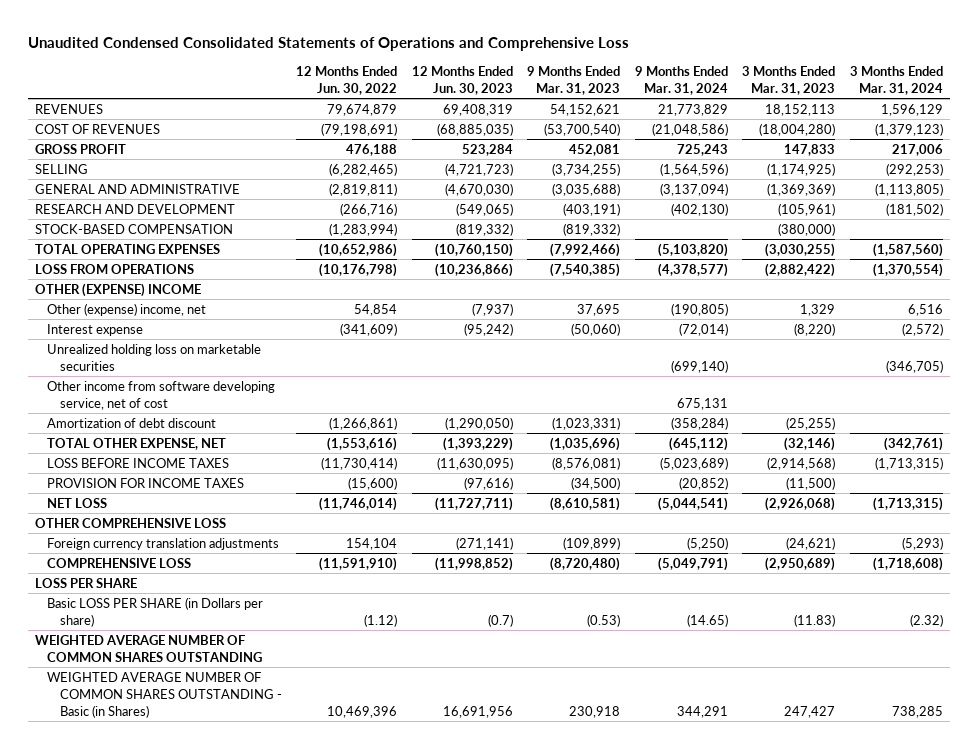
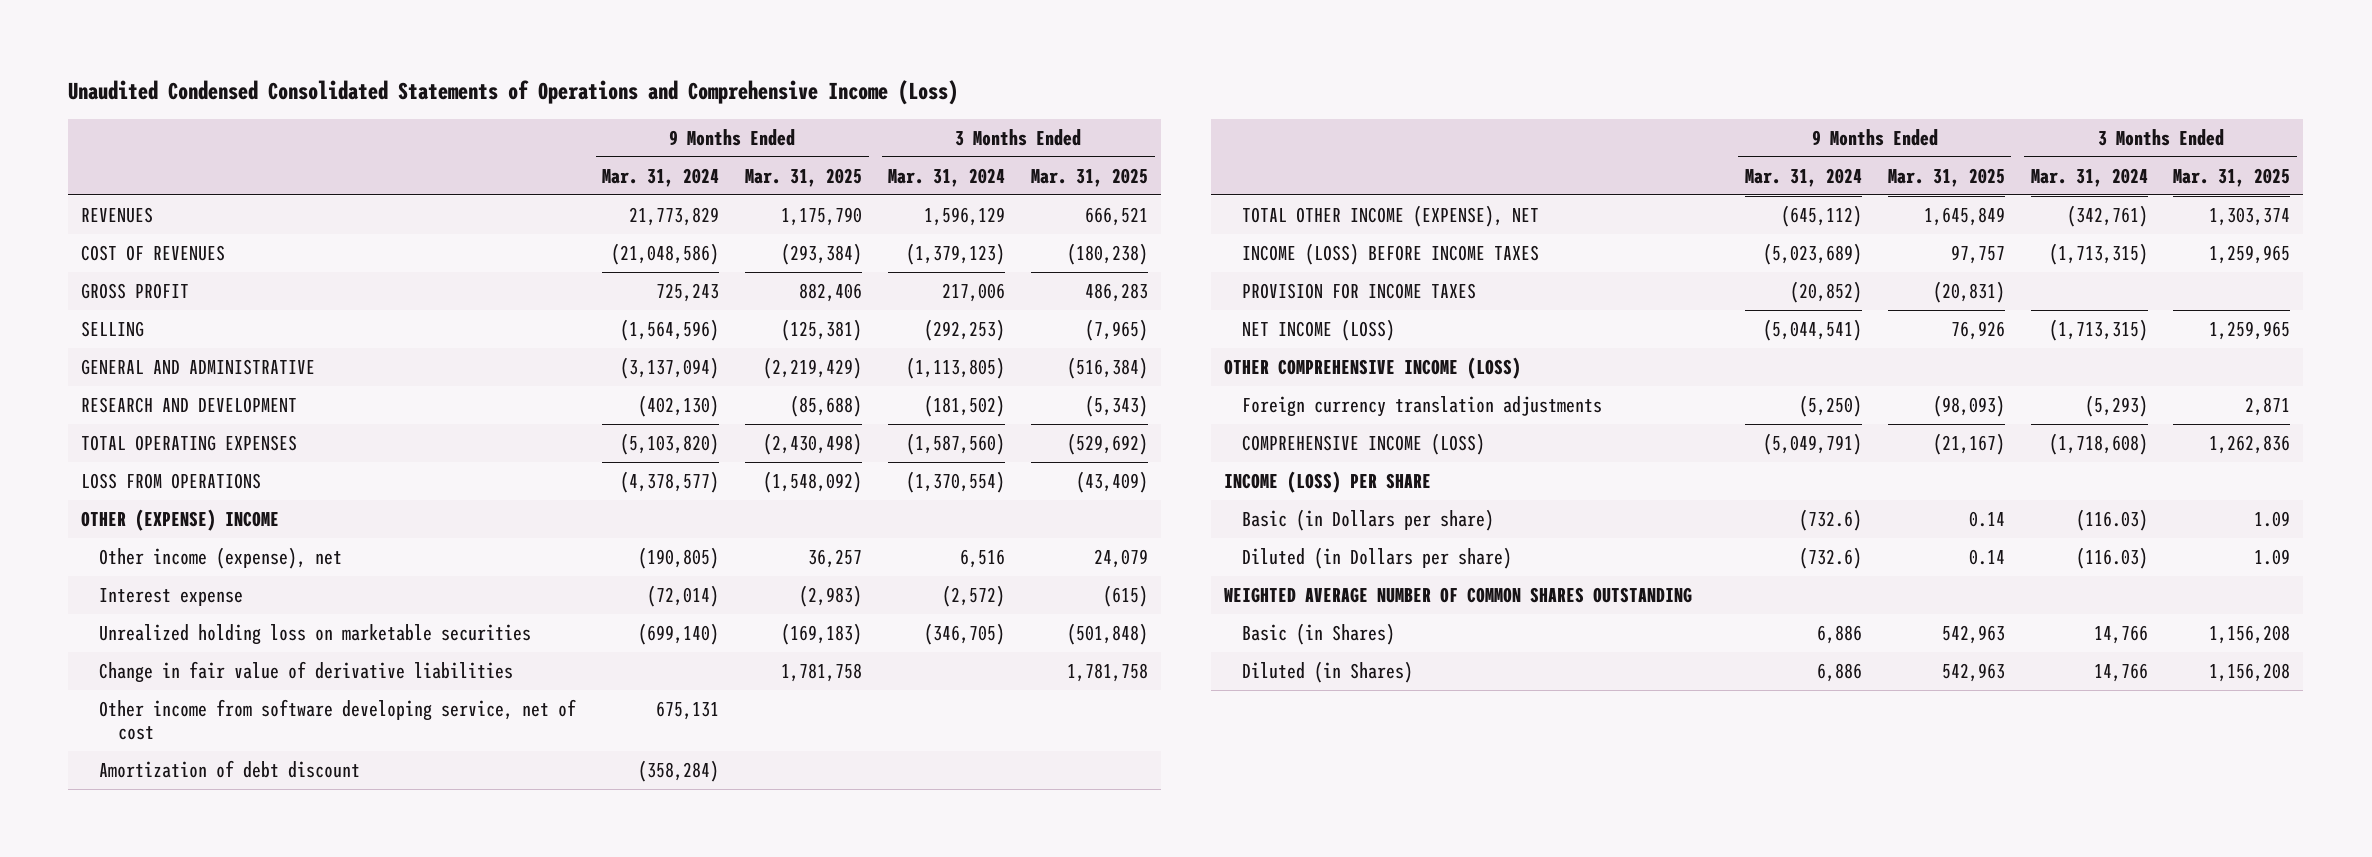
[27,36,629,51] Unaudited Condensed Consolidated Statements of Operations and Comprehensive Loss -> [68,80,959,106] Unaudited Condensed Consolidated Statements of Operations and Comprehensive Income (Loss)
[296,65,398,95] 12 Months Ended Jun. 30, 2022 -> none
[411,65,513,95] 12 Months Ended Jun. 30, 2023 -> none
[527,65,621,95] 9 Months Ended Mar. 31, 2023 -> none
[742,65,836,95] 3 Months Ended Mar. 31, 2023 -> none
none -> [745,167,863,187] Mar. 31, 2025
none -> [1031,167,1149,187] Mar. 31, 2025
[34,223,233,234] STOCK-BASED COMPENSATION -> none
[47,302,207,316] Other (expense) income, net -> [99,546,343,569] Other income (expense), net
none -> [99,660,514,683] Change in fair value of derivative liabilities
[47,437,227,450] TOTAL OTHER EXPENSE, NET -> [1241,204,1539,227] TOTAL OTHER INCOME (EXPENSE), NET
[47,457,230,468] LOSS BEFORE INCOME TAXES -> [1241,242,1539,265] INCOME (LOSS) BEFORE INCOME TAXES
[47,497,108,508] NET LOSS -> [1241,318,1395,341] NET INCOME (LOSS)
[34,517,226,528] OTHER COMPREHENSIVE LOSS -> [1223,356,1521,379] OTHER COMPREHENSIVE INCOME (LOSS)
[47,557,192,568] COMPREHENSIVE LOSS -> [1241,432,1485,455] COMPREHENSIVE INCOME (LOSS)
[34,577,137,588] LOSS PER SHARE -> [1223,470,1431,493] INCOME (LOSS) PER SHARE
[47,596,264,627] Basic LOSS PER SHARE (in Dollars per share) -> [1241,508,1494,531] Basic (in Dollars per share)
[686,613,728,627] (14.65) -> [1798,508,1862,531] (732.6)
[910,613,944,627] (2.32) -> [2075,508,2148,531] (116.03)
none -> [1241,546,1512,569] Diluted (in Dollars per share)
[47,671,282,718] WEIGHTED AVERAGE NUMBER OF COMMON SHARES OUTSTANDING - Basic (in Shares) -> [1241,622,1395,645] Basic (in Shares)
[676,705,728,718] 344,291 -> [1816,624,1862,644] 6,886
[892,705,944,718] 738,285 -> [2093,624,2148,644] 14,766
none -> [1241,660,1413,683] Diluted (in Shares)

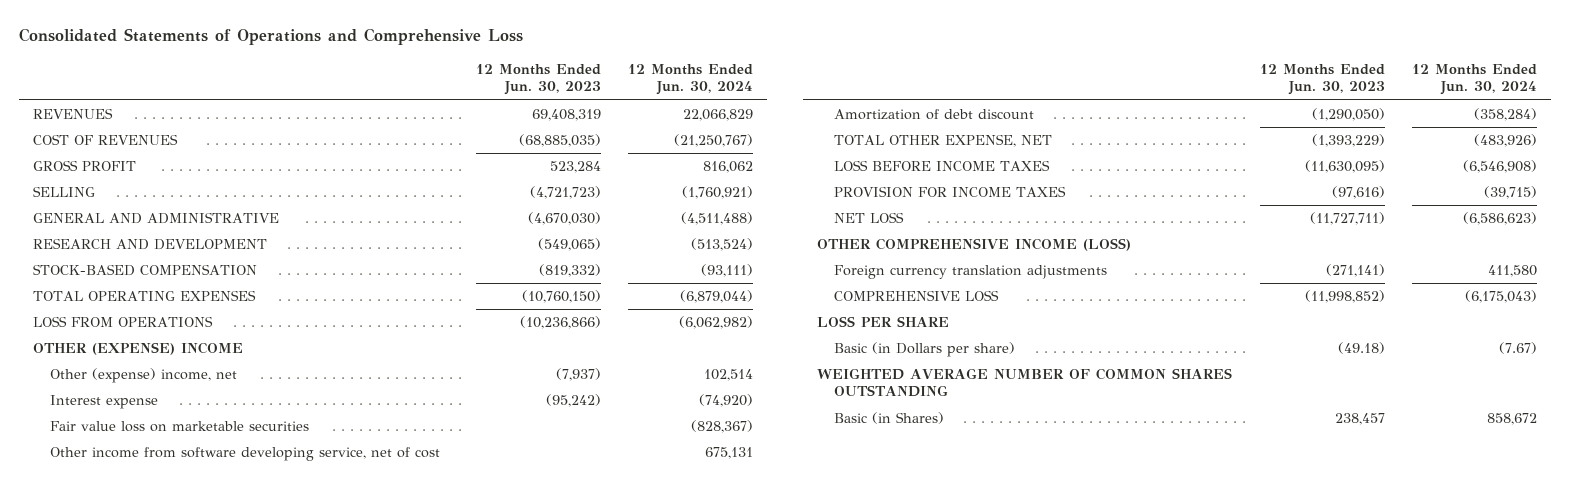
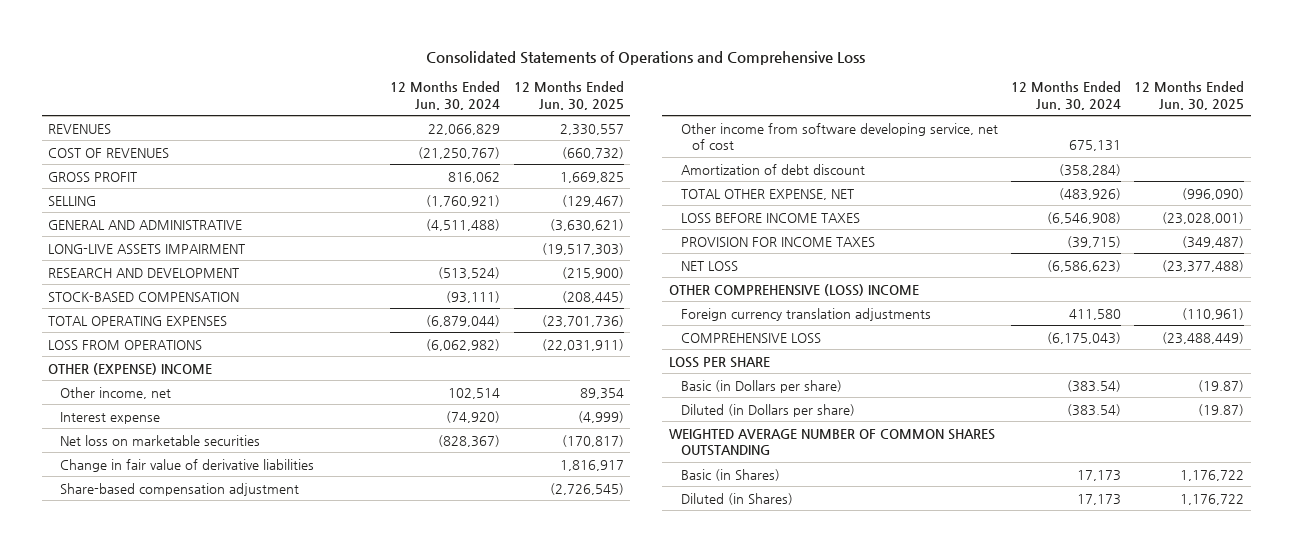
[475,64,601,96] 12 Months Ended Jun. 30, 2023 -> none
none -> [513,81,624,110] 12 Months Ended Jun. 30, 2025
none -> [48,243,246,254] LONG-LIVE ASSETS IMPAIRMENT
[49,368,237,384] Other (expense) income, net -> [59,386,171,399] Other income, net
[49,421,309,433] Fair value loss on marketable securities -> [59,434,260,446] Net loss on marketable securities
none -> [59,458,314,472] Change in fair value of derivative liabilities
none -> [59,482,299,496] Share-based compensation adjustment
[816,238,1131,252] OTHER COMPREHENSIVE INCOME (LOSS) -> [669,283,920,296] OTHER COMPREHENSIVE (LOSS) INCOME
[1499,342,1538,355] (7.67) -> [1067,379,1122,392] (383.54)
none -> [680,403,855,417] Diluted (in Dollars per share)
[1487,413,1538,426] 858,672 -> [1077,469,1122,481] 17,173
none -> [680,492,793,505] Diluted (in Shares)

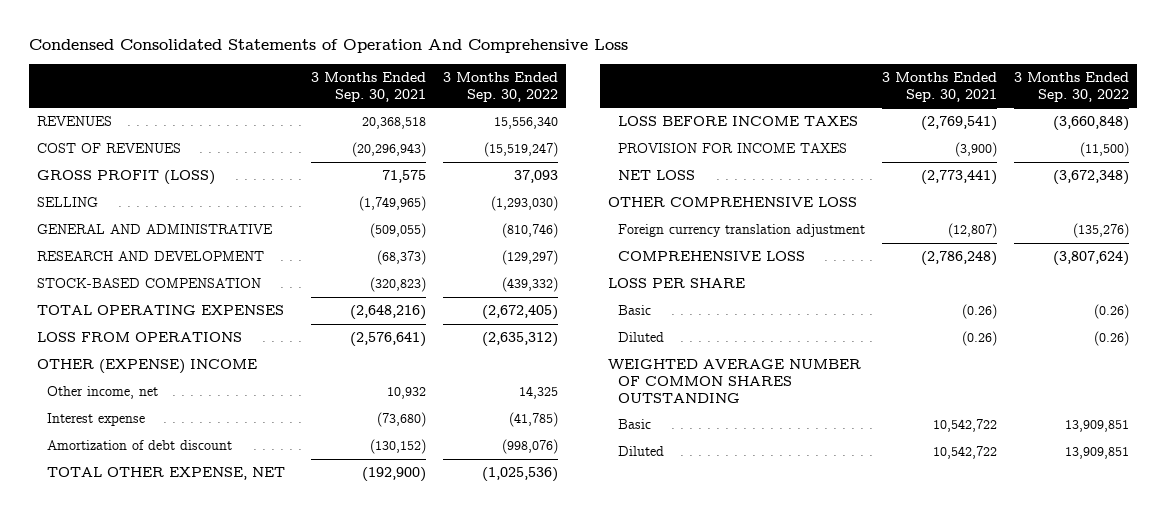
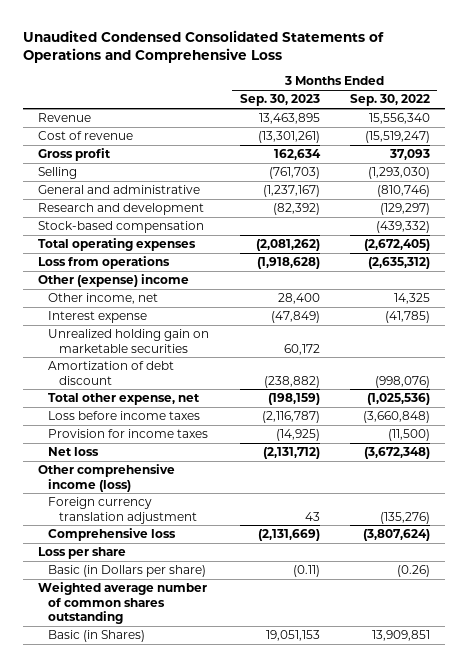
[29,39,629,54] Condensed Consolidated Statements of Operation And Comprehensive Loss -> [23,29,385,64] Unaudited Condensed Consolidated Statements of Operations and Comprehensive Loss
[310,71,426,102] 3 Months Ended Sep. 30, 2021 -> none
none -> [239,94,320,107] Sep. 30, 2023
[37,116,113,127] REVENUES -> [38,113,92,123] Revenue
[37,143,182,154] COST OF REVENUES -> [38,131,134,141] Cost of revenue
[37,170,216,186] GROSS PROFIT (LOSS) -> [38,148,112,162] Gross profit
[37,197,99,208] SELLING -> [38,167,78,180] Selling
[37,224,274,235] GENERAL AND ADMINISTRATIVE -> [38,185,201,195] General and administrative
[37,251,265,262] RESEARCH AND DEVELOPMENT -> [38,203,205,216] Research and development
[37,278,262,289] STOCK-BASED COMPENSATION -> [38,221,205,234] Stock-based compensation
[37,305,285,316] TOTAL OPERATING EXPENSES -> [38,238,197,252] Total operating expenses
[37,332,243,343] LOSS FROM OPERATIONS -> [38,256,171,270] Loss from operations
[37,359,258,375] OTHER (EXPENSE) INCOME -> [38,274,190,288] Other (expense) income
none -> [48,329,210,353] Unrealized holding gain on marketable securities
[47,467,286,481] TOTAL OTHER EXPENSE, NET -> [48,393,201,406] Total other expense, net
[618,116,859,127] LOSS BEFORE INCOME TAXES -> [48,411,201,421] Loss before income taxes
[618,143,848,154] PROVISION FOR INCOME TAXES -> [48,429,209,439] Provision for income taxes
[618,170,696,181] NET LOSS -> [48,447,100,457] Net loss
[608,197,858,208] OTHER COMPREHENSIVE LOSS -> [38,464,176,492] Other comprehensive income (loss)
[618,332,665,343] Diluted -> none
[618,446,665,457] Diluted -> none
[618,251,806,262] COMPREHENSIVE LOSS -> [48,528,177,542] Comprehensive loss
[608,278,746,289] LOSS PER SHARE -> [38,547,127,560] Loss per share
[618,305,652,316] Basic -> [48,565,207,578] Basic (in Dollars per share)
[608,359,862,403] WEIGHTED AVERAGE NUMBER OF COMMON SHARES OUTSTANDING -> [38,582,208,624] Weighted average number of common shares outstanding
[618,419,652,430] Basic -> [48,630,146,643] Basic (in Shares)

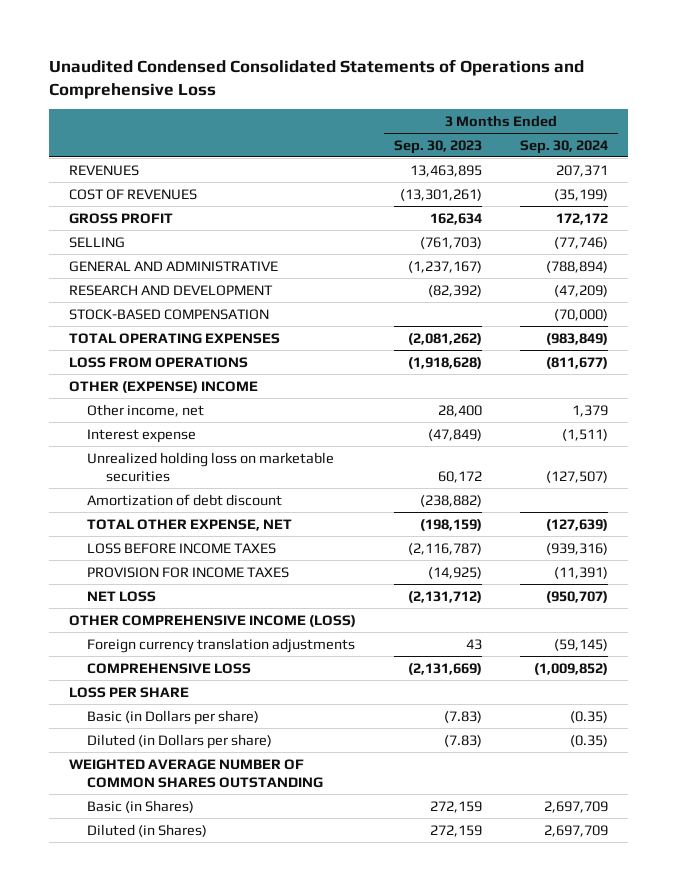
[349,94,430,107] Sep. 30, 2022 -> none
none -> [520,139,609,154] Sep. 30, 2024
[38,113,92,123] Revenue -> [68,164,139,176] REVENUES
[38,131,134,141] Cost of revenue -> [68,188,197,200] COST OF REVENUES
[38,148,112,162] Gross profit -> [68,212,173,224] GROSS PROFIT
[38,167,78,180] Selling -> [68,236,125,248] SELLING
[38,185,201,195] General and administrative -> [68,260,278,272] GENERAL AND ADMINISTRATIVE
[38,203,205,216] Research and development -> [68,284,273,296] RESEARCH AND DEVELOPMENT
[38,221,205,234] Stock-based compensation -> [68,308,269,320] STOCK-BASED COMPENSATION
[38,238,197,252] Total operating expenses -> [68,332,280,344] TOTAL OPERATING EXPENSES
[38,256,171,270] Loss from operations -> [68,356,248,368] LOSS FROM OPERATIONS
[38,274,190,288] Other (expense) income -> [68,380,258,393] OTHER (EXPENSE) INCOME
[48,329,210,353] Unrealized holding gain on marketable securities -> [87,451,335,483] Unrealized holding loss on marketable securities
[48,393,201,406] Total other expense, net -> [87,518,293,531] TOTAL OTHER EXPENSE, NET
[48,411,201,421] Loss before income taxes -> [87,542,277,554] LOSS BEFORE INCOME TAXES
[48,429,209,439] Provision for income taxes -> [87,566,290,578] PROVISION FOR INCOME TAXES
[48,447,100,457] Net loss -> [87,590,157,602] NET LOSS
[38,464,176,492] Other comprehensive income (loss) -> [68,614,356,627] OTHER COMPREHENSIVE INCOME (LOSS)
[48,497,197,524] Foreign currency translation adjustment -> [87,637,356,653] Foreign currency translation adjustments
[48,528,177,542] Comprehensive loss -> [87,662,252,674] COMPREHENSIVE LOSS
[38,547,127,560] Loss per share -> [68,686,189,698] LOSS PER SHARE
[292,565,320,578] (0.11) -> [444,710,483,723] (7.83)
none -> [87,733,273,749] Diluted (in Dollars per share)
[38,582,208,624] Weighted average number of common shares outstanding -> [68,758,324,789] WEIGHTED AVERAGE NUMBER OF COMMON SHARES OUTSTANDING
[265,630,320,642] 19,051,153 -> [430,800,483,813] 272,159
none -> [87,823,208,837] Diluted (in Shares)

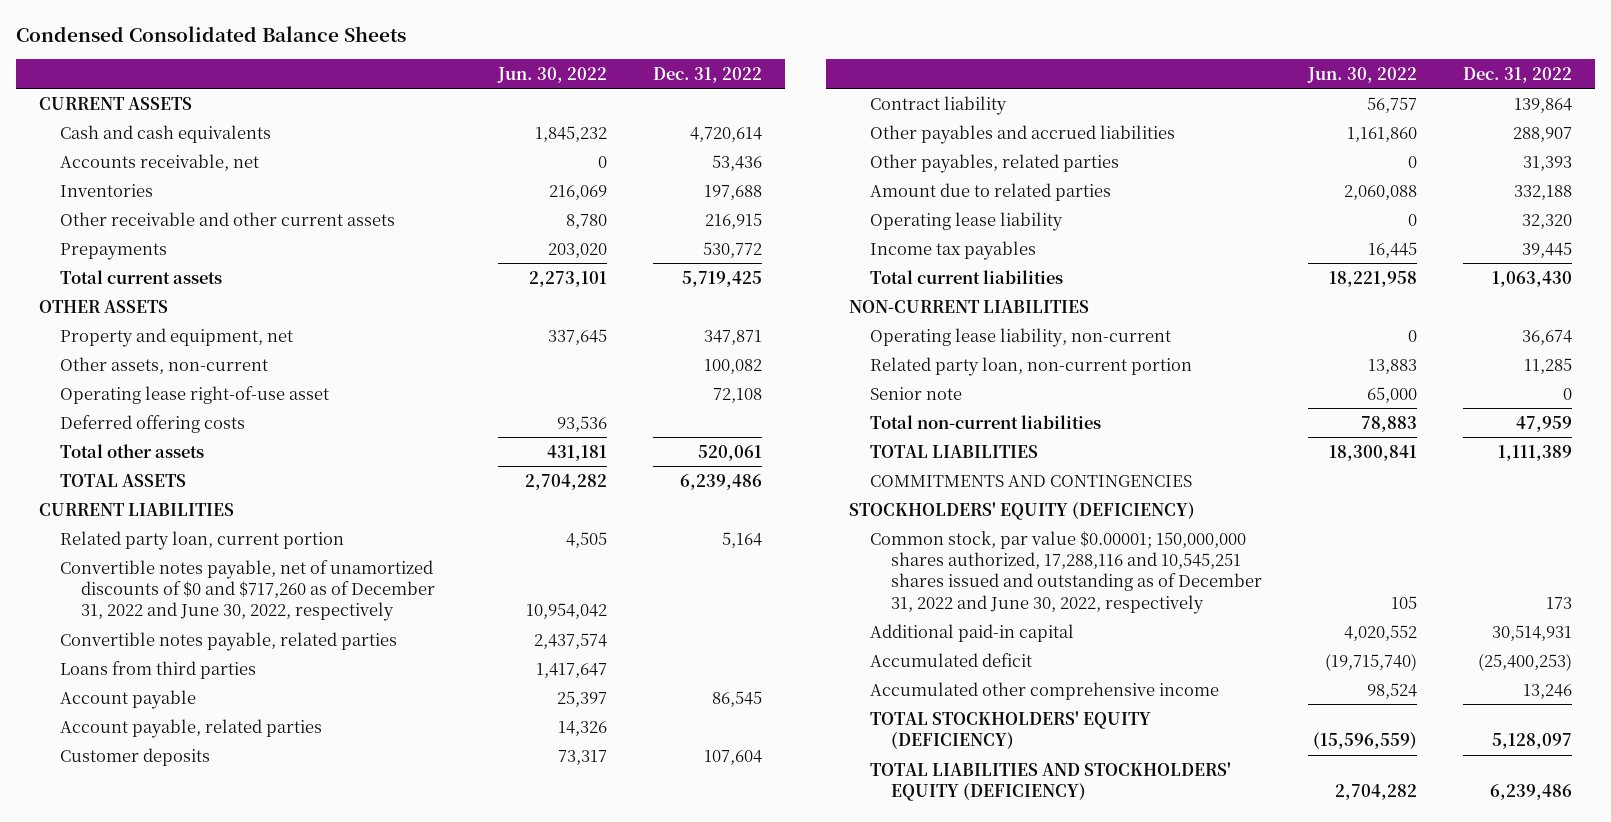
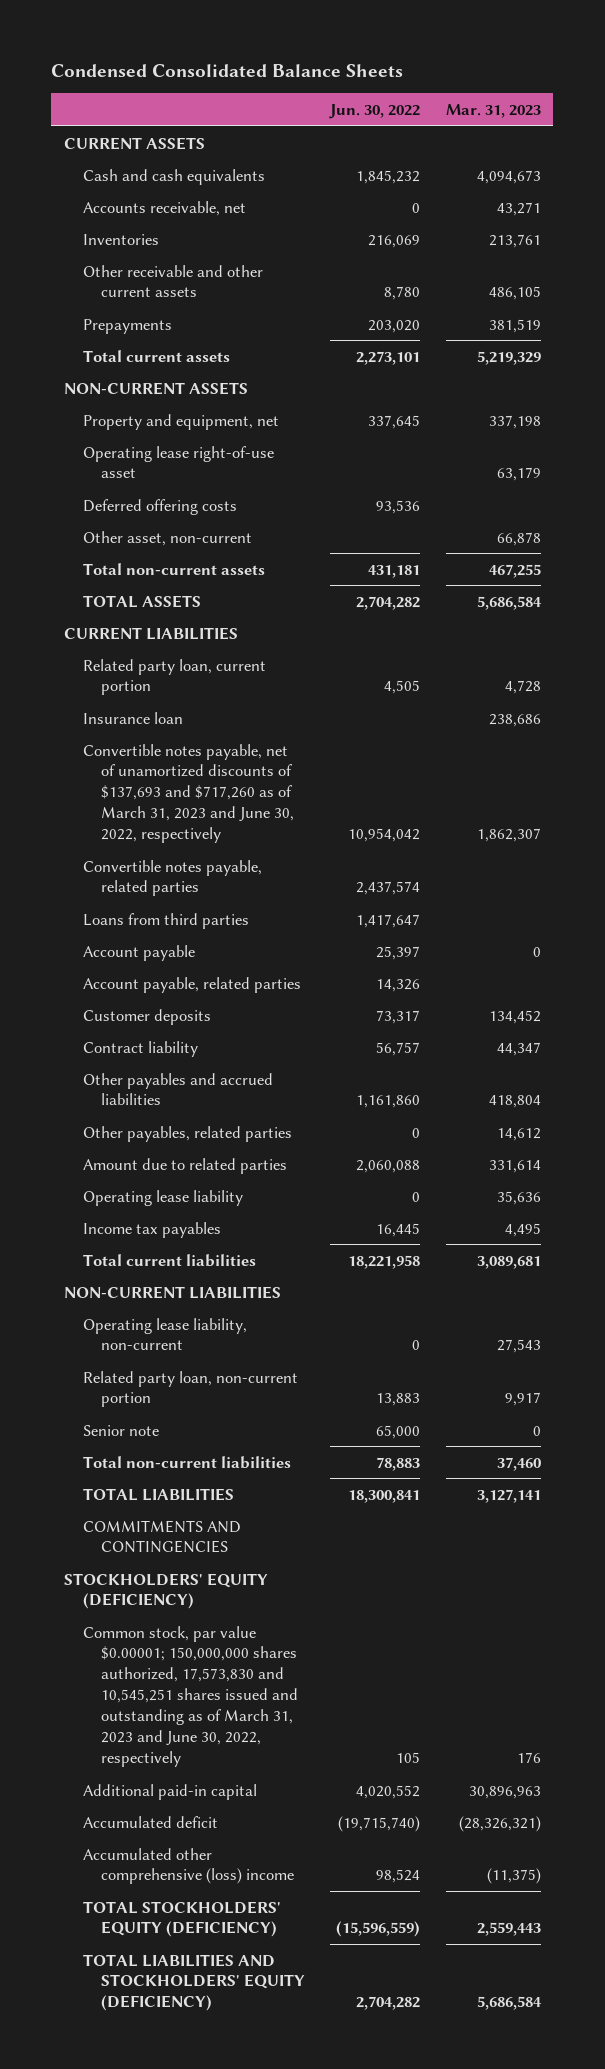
[652,66,762,83] Dec. 31, 2022 -> none
none -> [445,103,541,118] Mar. 31, 2023
[39,299,169,313] OTHER ASSETS -> [64,381,249,395] NON-CURRENT ASSETS
[60,356,269,374] Other assets, non-current -> none
none -> [82,530,252,546] Other asset, non-current
[60,443,205,458] Total other assets -> [82,562,265,575] Total non-current assets
none -> [82,711,183,724] Insurance loan
[60,559,436,622] Convertible notes payable, net of unamortized discounts of $0 and $717,260 as of December 31, 2022 and June 30, 2022, respectively -> [82,743,295,844] Convertible notes payable, net of unamortized discounts of $137,693 and $717,260 as of March 31, 2023 and June 30, 2022, respectively
[870,530,1263,614] Common stock, par value $0.00001; 150,000,000 shares authorized, 17,288,116 and 10,545,251 shares issued and outstanding as of December 31, 2022 and June 30, 2022, respectively -> [82,1625,299,1768] Common stock, par value $0.00001; 150,000,000 shares authorized, 17,573,830 and 10,545,251 shares issued and outstanding as of March 31, 2023 and June 30, 2022, respectively
[870,681,1220,700] Accumulated other comprehensive income -> [82,1847,295,1885] Accumulated other comprehensive (loss) income

